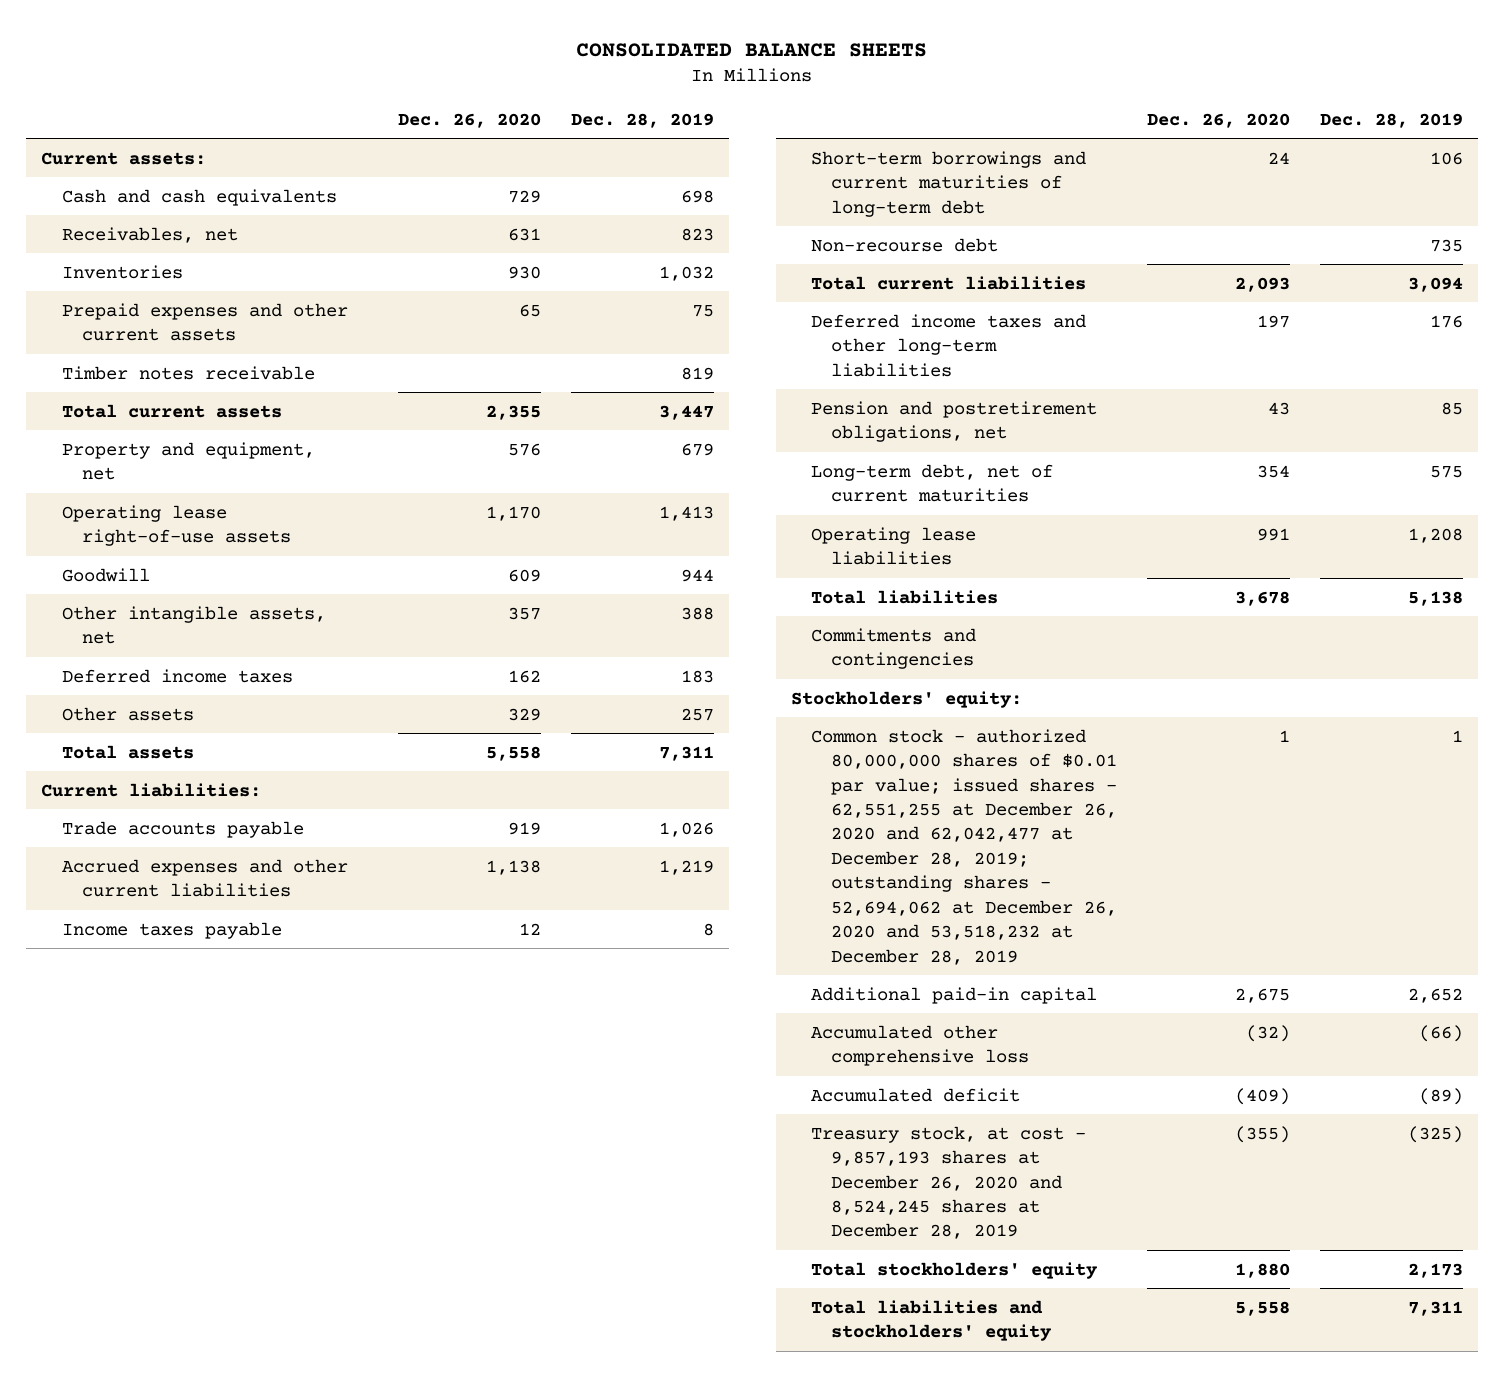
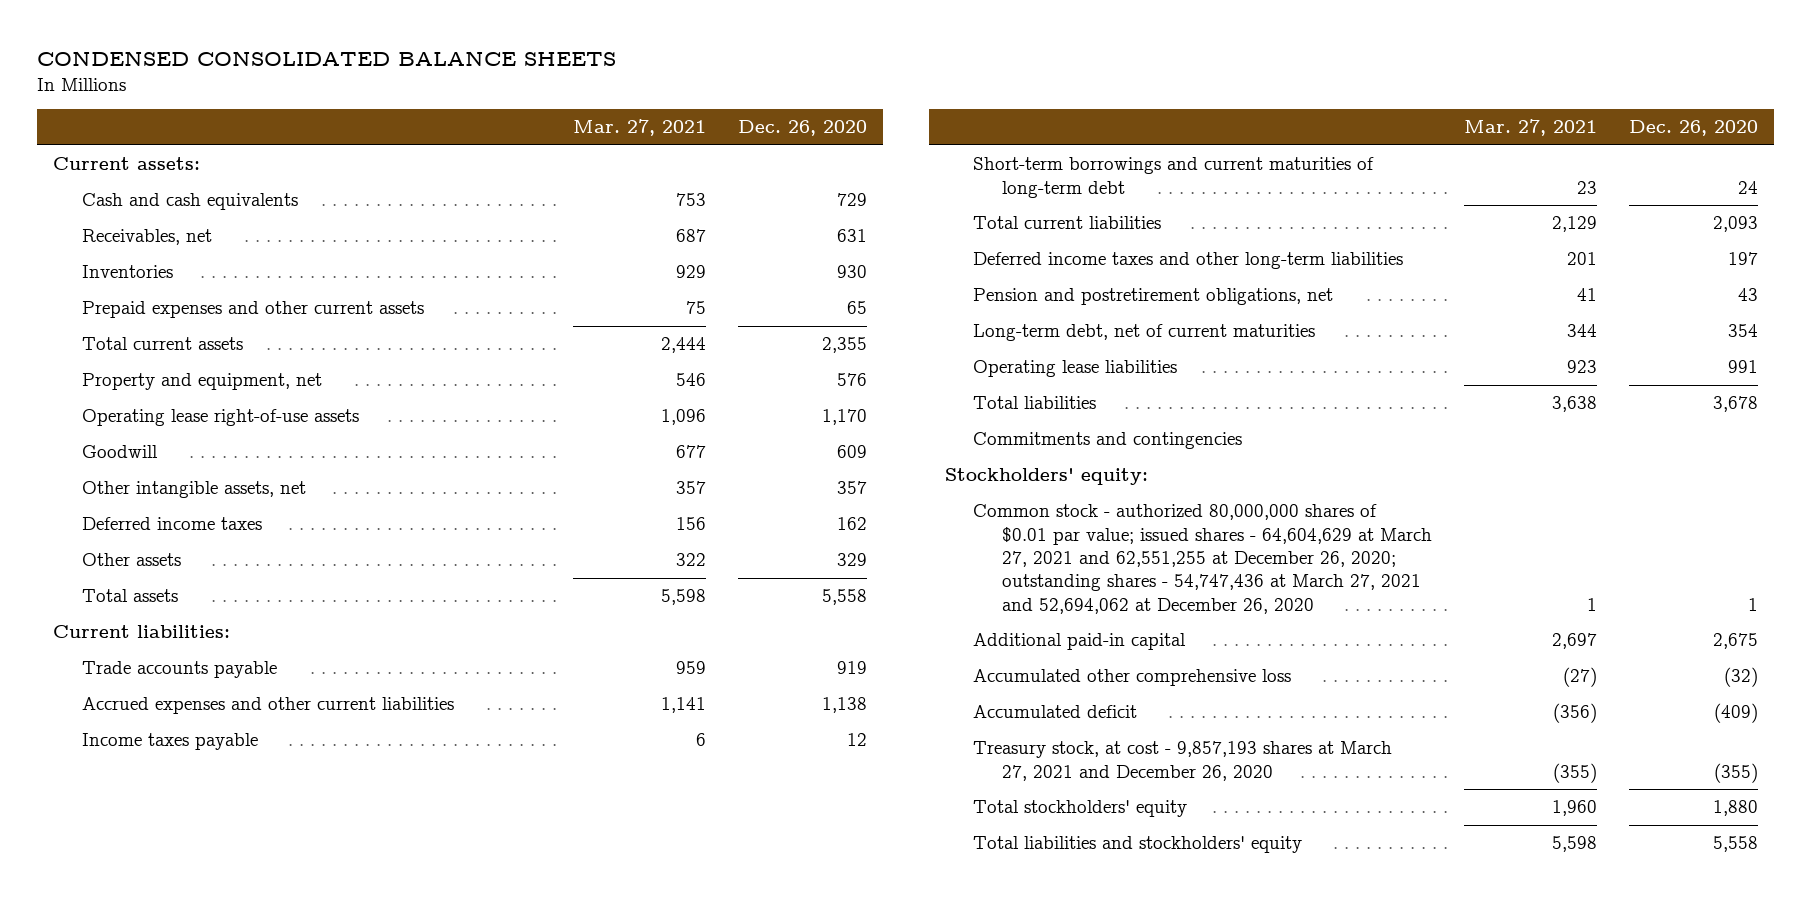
[576,42,928,57] CONSOLIDATED BALANCE SHEETS -> [37,50,617,66] CONDENSED CONSOLIDATED BALANCE SHEETS
[570,112,714,128] Dec. 28, 2019 -> none
none -> [572,119,706,137] Mar. 27, 2021
[61,365,315,380] Timber notes receivable -> none
[811,237,999,252] Non-recourse debt -> none
[811,728,1118,965] Common stock - authorized 80,000,000 shares of $0.01 par value; issued shares - 62,551,255 at December 26, 2020 and 62,042,477 at December 28, 2019; outstanding shares - 52,694,062 at December 26, 2020 and 53,518,232 at December 28, 2019 -> [973,504,1433,614] Common stock - authorized 80,000,000 shares of $0.01 par value; issued shares - 64,604,629 at March 27, 2021 and 62,551,255 at December 26, 2020; outstanding shares - 54,747,436 at March 27, 2021 and 52,694,062 at December 26, 2020
[811,1125,1087,1240] Treasury stock, at cost - 9,857,193 shares at December 26, 2020 and 8,524,245 shares at December 28, 2019 -> [973,741,1393,781] Treasury stock, at cost - 9,857,193 shares at March 27, 2021 and December 26, 2020

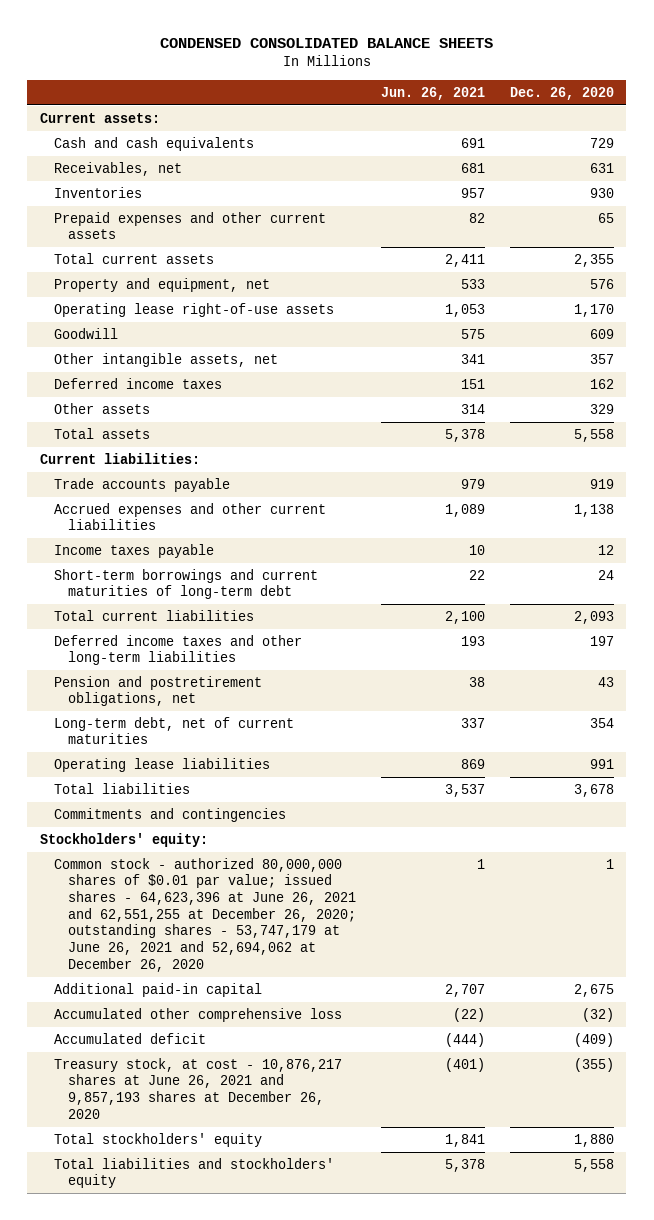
[572,119,706,137] Mar. 27, 2021 -> none
none -> [380,86,485,100] Jun. 26, 2021
[973,504,1433,614] Common stock - authorized 80,000,000 shares of $0.01 par value; issued shares - 64,604,629 at March 27, 2021 and 62,551,255 at December 26, 2020; outstanding shares - 54,747,436 at March 27, 2021 and 52,694,062 at December 26, 2020 -> [53,857,356,972] Common stock - authorized 80,000,000 shares of $0.01 par value; issued shares - 64,623,396 at June 26, 2021 and 62,551,255 at December 26, 2020; outstanding shares - 53,747,179 at June 26, 2021 and 52,694,062 at December 26, 2020
[973,741,1393,781] Treasury stock, at cost - 9,857,193 shares at March 27, 2021 and December 26, 2020 -> [53,1057,342,1119] Treasury stock, at cost - 10,876,217 shares at June 26, 2021 and 9,857,193 shares at December 26, 2020

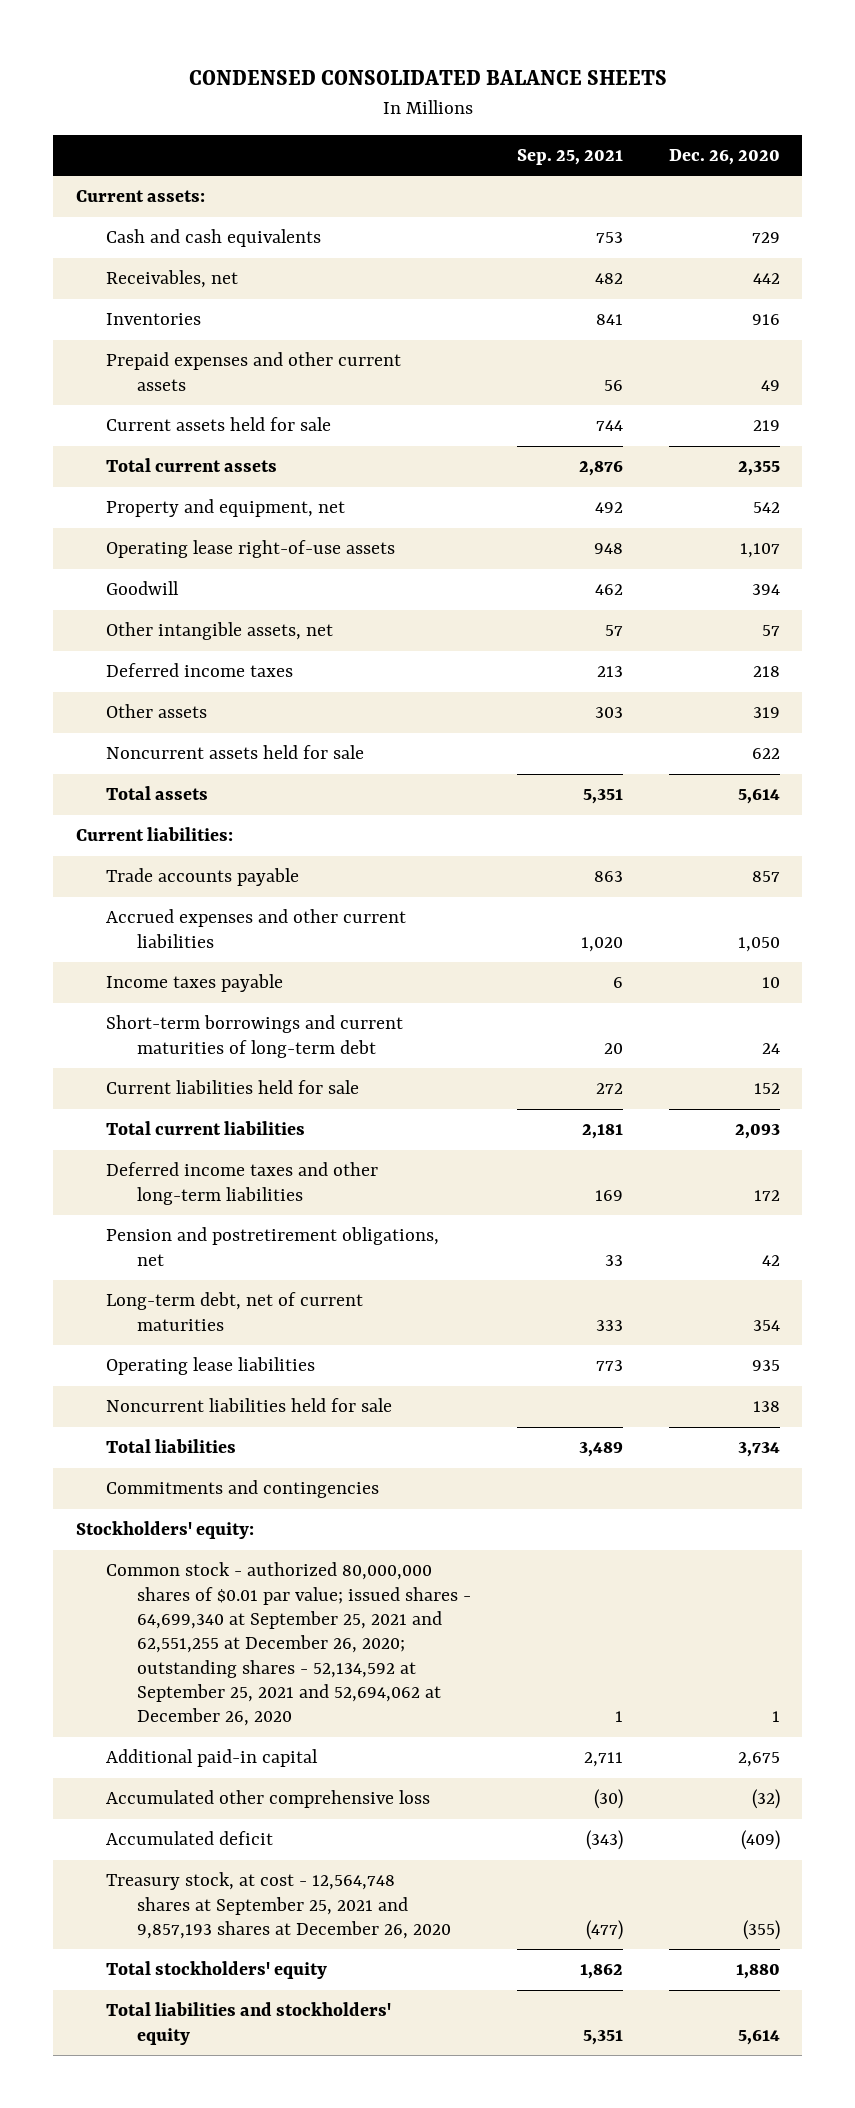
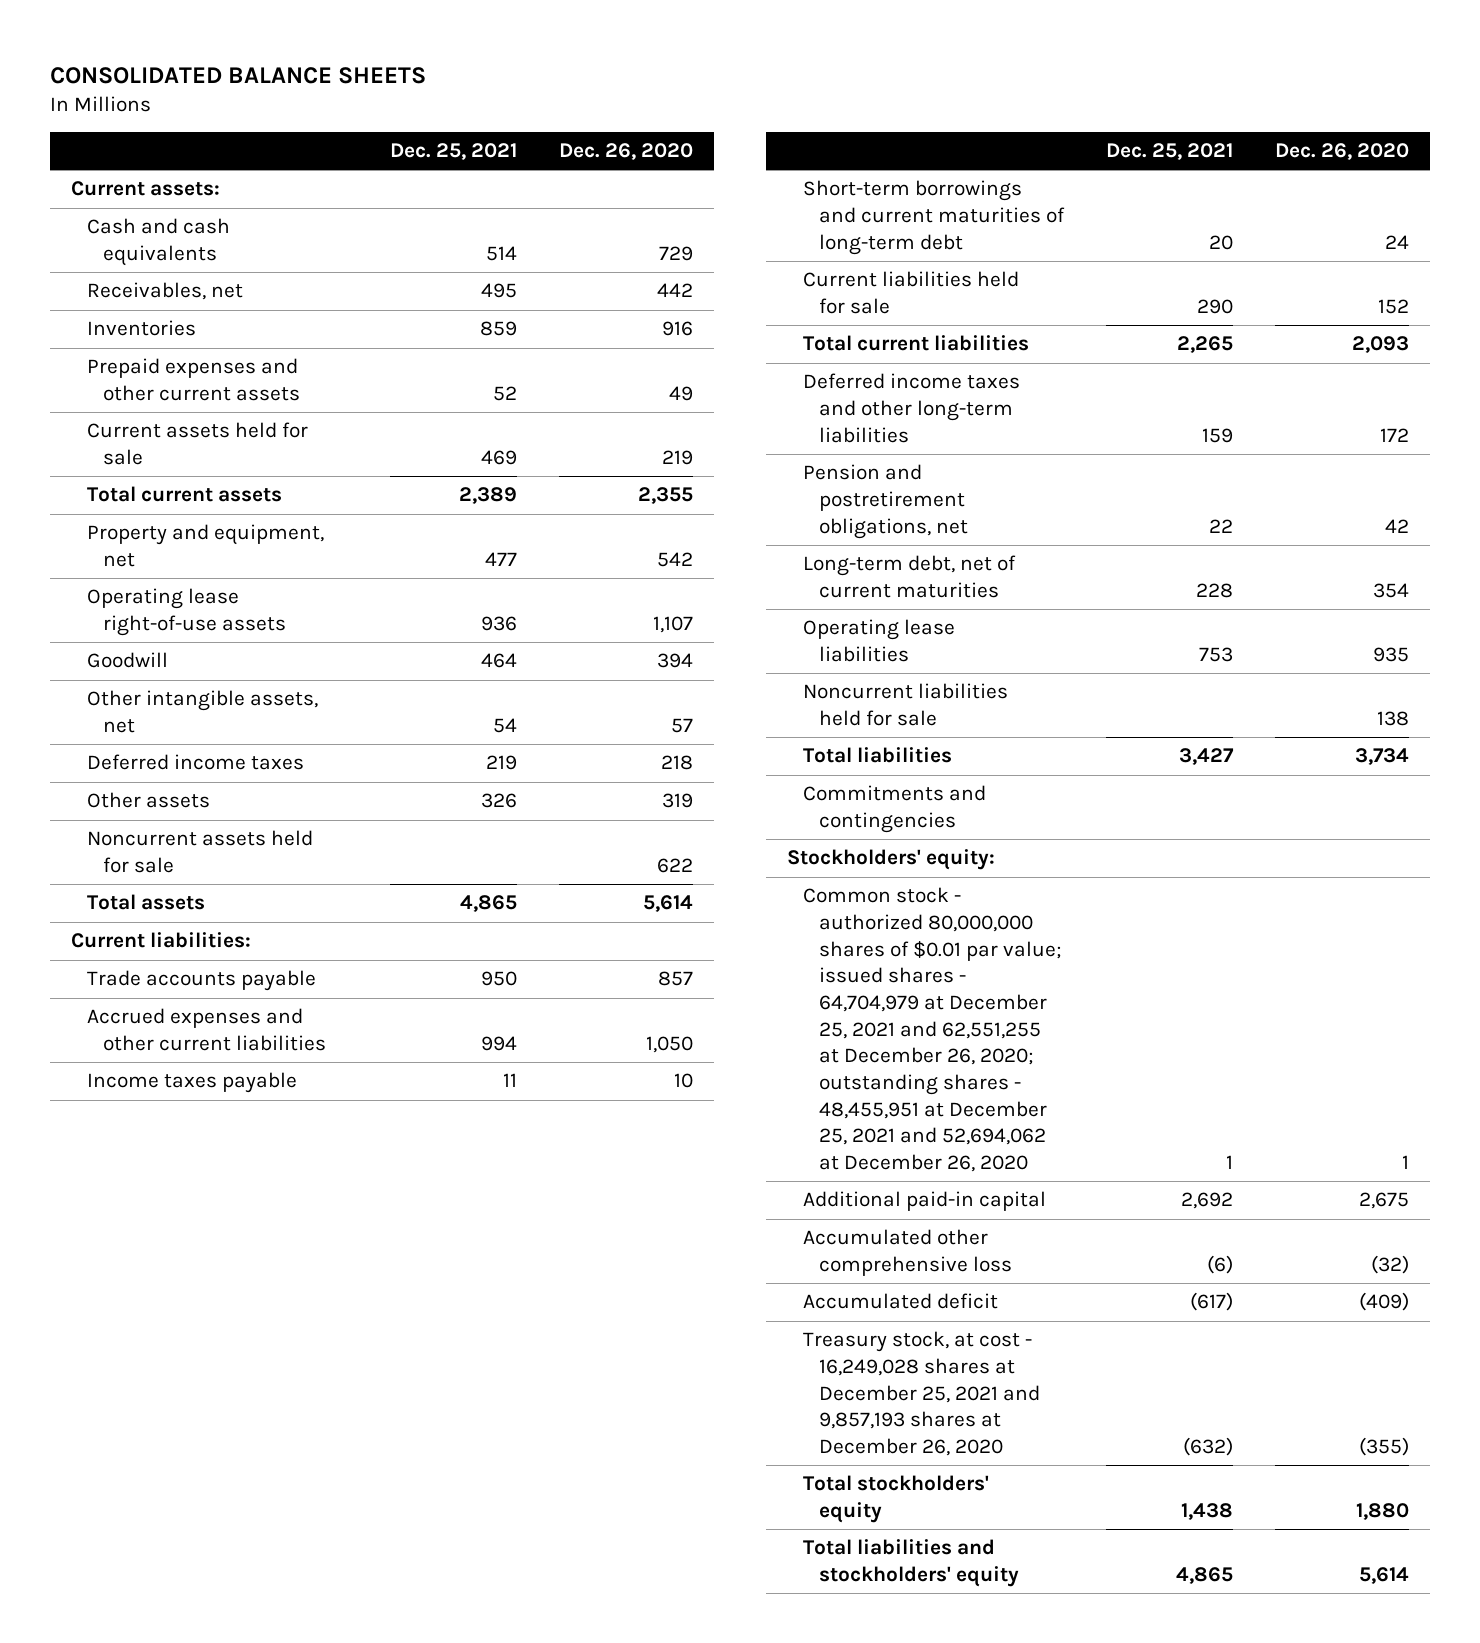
[188,70,667,86] CONDENSED CONSOLIDATED BALANCE SHEETS -> [50,66,427,84] CONSOLIDATED BALANCE SHEETS
[516,148,623,165] Sep. 25, 2021 -> none
none -> [390,143,518,161] Dec. 25, 2021
[106,1562,471,1727] Common stock - authorized 80,000,000 shares of $0.01 par value; issued shares - 64,699,340 at September 25, 2021 and 62,551,255 at December 26, 2020; outstanding shares - 52,134,592 at September 25, 2021 and 52,694,062 at December 26, 2020 -> [803,887,1062,1172] Common stock - authorized 80,000,000 shares of $0.01 par value; issued shares - 64,704,979 at December 25, 2021 and 62,551,255 at December 26, 2020; outstanding shares - 48,455,951 at December 25, 2021 and 52,694,062 at December 26, 2020
[106,1872,451,1940] Treasury stock, at cost - 12,564,748 shares at September 25, 2021 and 9,857,193 shares at December 26, 2020 -> [803,1331,1041,1457] Treasury stock, at cost - 16,249,028 shares at December 25, 2021 and 9,857,193 shares at December 26, 2020

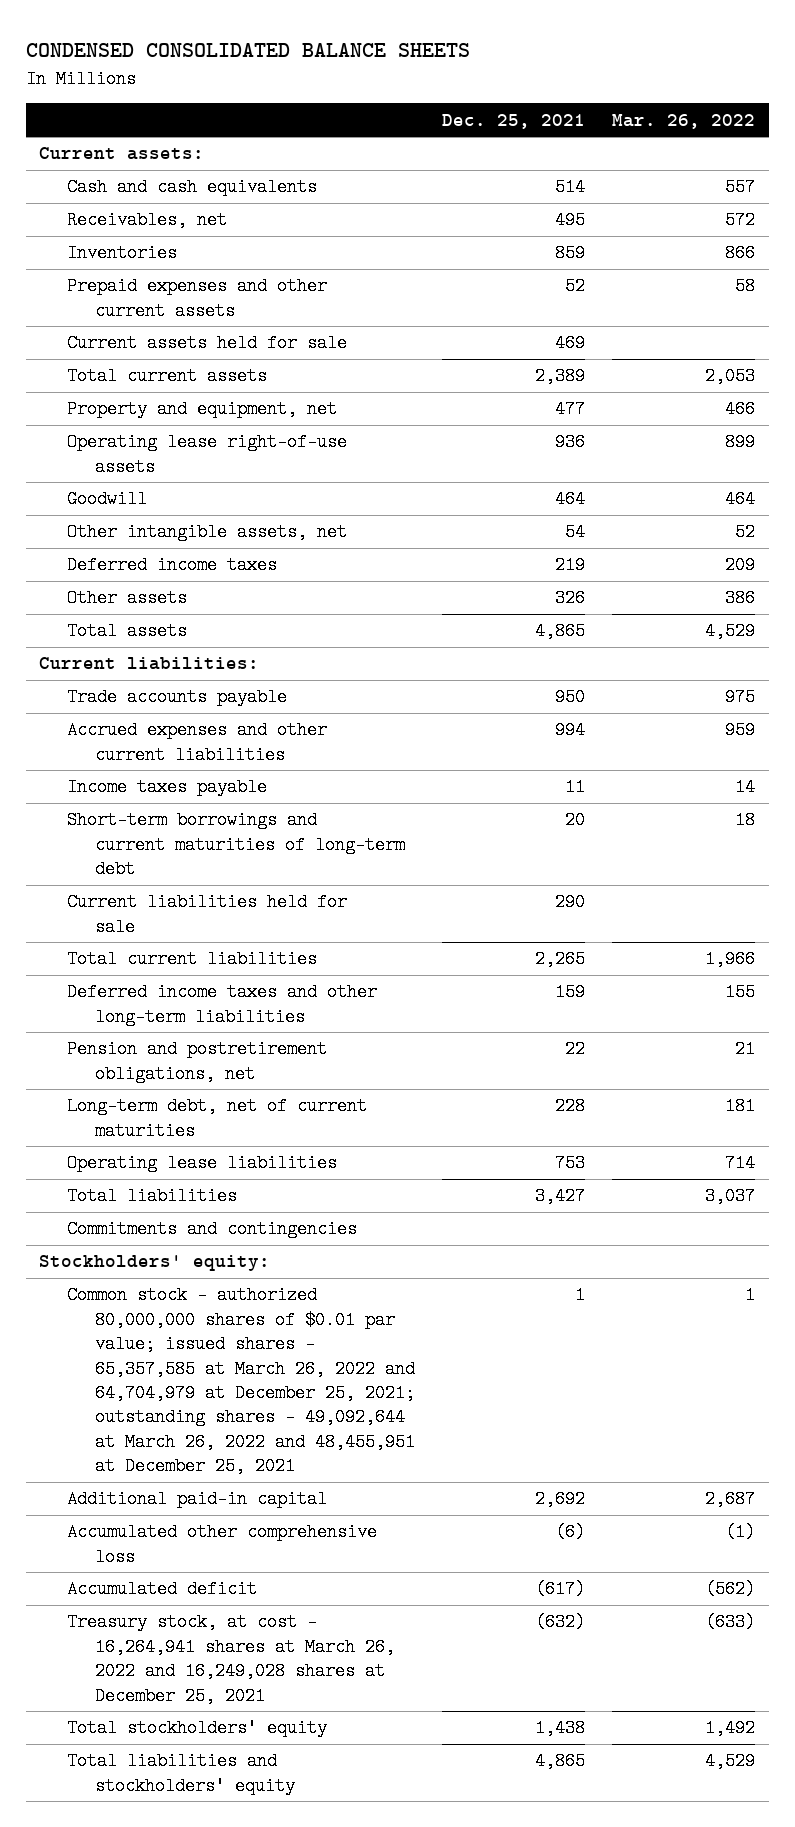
[50,66,427,84] CONSOLIDATED BALANCE SHEETS -> [25,42,470,57] CONDENSED CONSOLIDATED BALANCE SHEETS
[559,143,694,161] Dec. 26, 2020 -> none
none -> [612,113,756,129] Mar. 26, 2022
[87,830,314,874] Noncurrent assets held for sale -> none
[803,683,1009,727] Noncurrent liabilities held for sale -> none
[803,887,1062,1172] Common stock - authorized 80,000,000 shares of $0.01 par value; issued shares - 64,704,979 at December 25, 2021 and 62,551,255 at December 26, 2020; outstanding shares - 48,455,951 at December 25, 2021 and 52,694,062 at December 26, 2020 -> [67,1286,415,1476] Common stock - authorized 80,000,000 shares of $0.01 par value; issued shares - 65,357,585 at March 26, 2022 and 64,704,979 at December 25, 2021; outstanding shares - 49,092,644 at March 26, 2022 and 48,455,951 at December 25, 2021
[803,1331,1041,1457] Treasury stock, at cost - 16,249,028 shares at December 25, 2021 and 9,857,193 shares at December 26, 2020 -> [67,1613,395,1705] Treasury stock, at cost - 16,264,941 shares at March 26, 2022 and 16,249,028 shares at December 25, 2021

